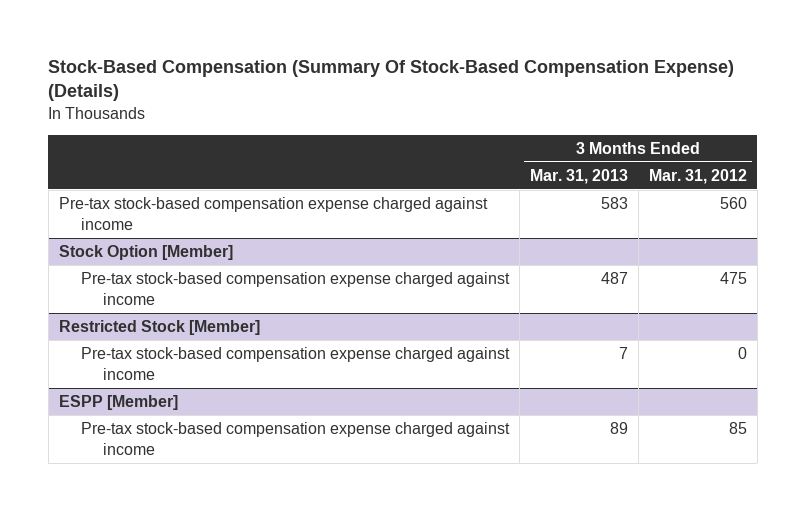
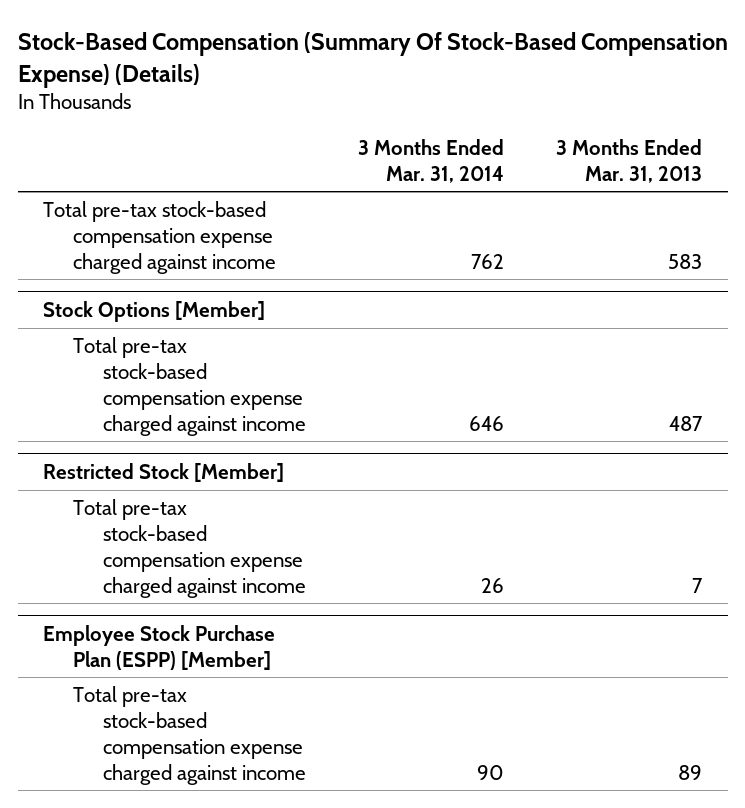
[648,168,747,184] Mar. 31, 2012 -> none
none -> [358,138,505,183] 3 Months Ended Mar. 31, 2014
[58,197,488,230] Pre-tax stock-based compensation expense charged against income -> [43,201,277,274] Total pre-tax stock-based compensation expense charged against income
[58,245,233,261] Stock Option [Member] -> [43,300,266,322] Stock Options [Member]
[80,272,510,305] Pre-tax stock-based compensation expense charged against income -> [73,337,307,436] Total pre-tax stock-based compensation expense charged against income
[58,395,178,411] ESPP [Member] -> none
[80,347,510,380] Pre-tax stock-based compensation expense charged against income -> [73,499,307,598] Total pre-tax stock-based compensation expense charged against income
none -> [43,624,276,670] Employee Stock Purchase Plan (ESPP) [Member]
[80,422,510,455] Pre-tax stock-based compensation expense charged against income -> [73,686,307,785] Total pre-tax stock-based compensation expense charged against income

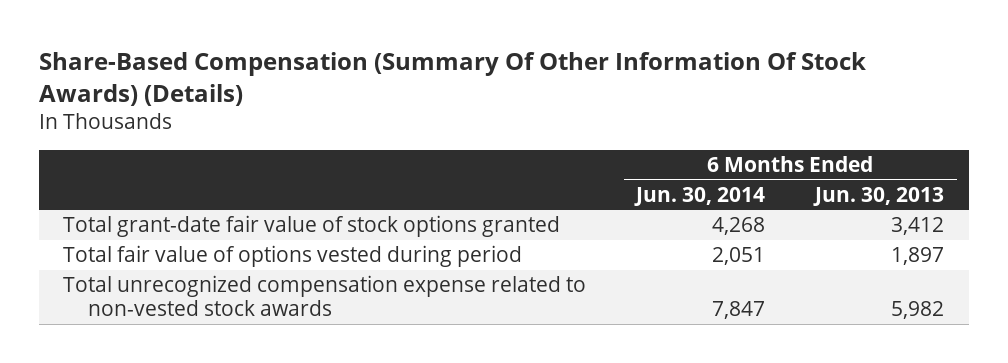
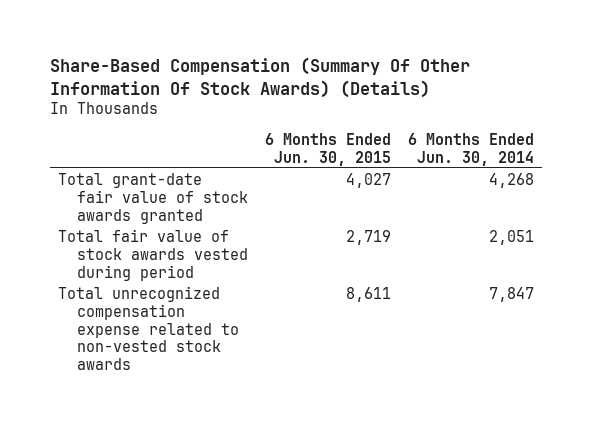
[813,186,945,206] Jun. 30, 2013 -> none
none -> [264,132,391,166] 6 Months Ended Jun. 30, 2015
[63,215,561,238] Total grant-date fair value of stock options granted -> [58,172,248,224] Total grant-date fair value of stock awards granted
[63,245,523,268] Total fair value of options vested during period -> [58,228,248,281] Total fair value of stock awards vested during period

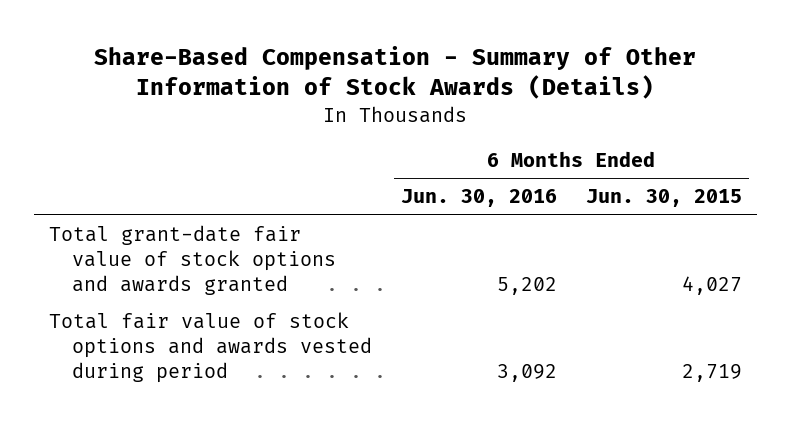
[49,57,470,98] Share-Based Compensation (Summary Of Other Information Of Stock Awards) (Details) -> [94,45,697,100] Share-Based Compensation - Summary of Other Information of Stock Awards (Details)
[407,132,534,166] 6 Months Ended Jun. 30, 2014 -> none
none -> [400,189,557,208] Jun. 30, 2016
[58,285,239,371] Total unrecognized compensation expense related to non-vested stock awards -> none
[58,172,248,224] Total grant-date fair value of stock awards granted -> [48,225,336,296] Total grant-date fair value of stock options and awards granted
[58,228,248,281] Total fair value of stock awards vested during period -> [48,312,372,384] Total fair value of stock options and awards vested during period

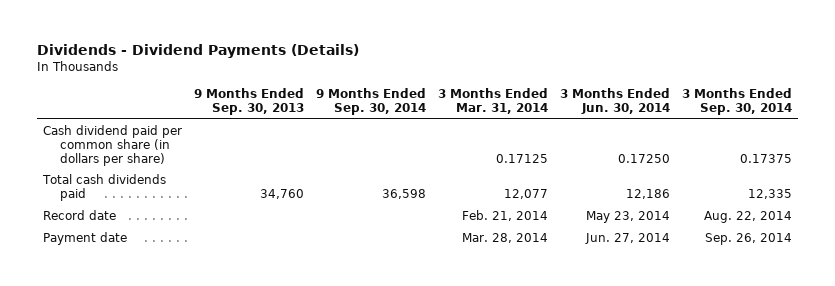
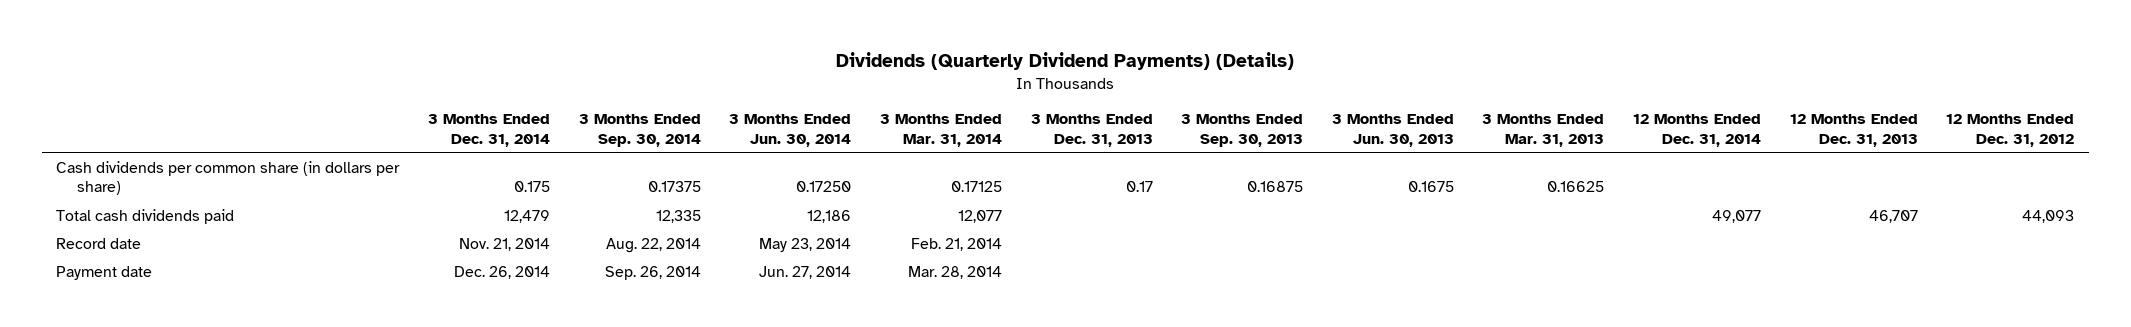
[36,44,359,59] Dividends - Dividend Payments (Details) -> [836,52,1295,71] Dividends (Quarterly Dividend Payments) (Details)
[193,88,304,115] 9 Months Ended Sep. 30, 2013 -> none
[315,88,426,115] 9 Months Ended Sep. 30, 2014 -> none
none -> [428,114,551,147] 3 Months Ended Dec. 31, 2014
none -> [1030,114,1153,147] 3 Months Ended Dec. 31, 2013
none -> [1181,114,1304,147] 3 Months Ended Sep. 30, 2013
none -> [1331,114,1454,147] 3 Months Ended Jun. 30, 2013
none -> [1482,114,1605,147] 3 Months Ended Mar. 31, 2013
none -> [1632,114,1761,147] 12 Months Ended Dec. 31, 2014
none -> [1789,114,1918,147] 12 Months Ended Dec. 31, 2013
none -> [1946,114,2075,147] 12 Months Ended Dec. 31, 2012
[42,125,182,166] Cash dividend paid per common share (in dollars per share) -> [56,160,401,196] Cash dividends per common share (in dollars per share)

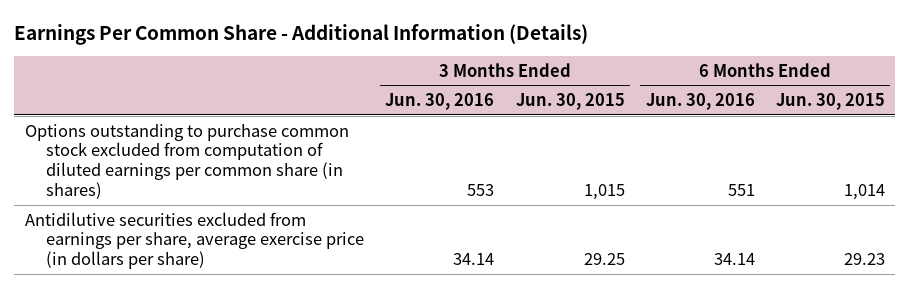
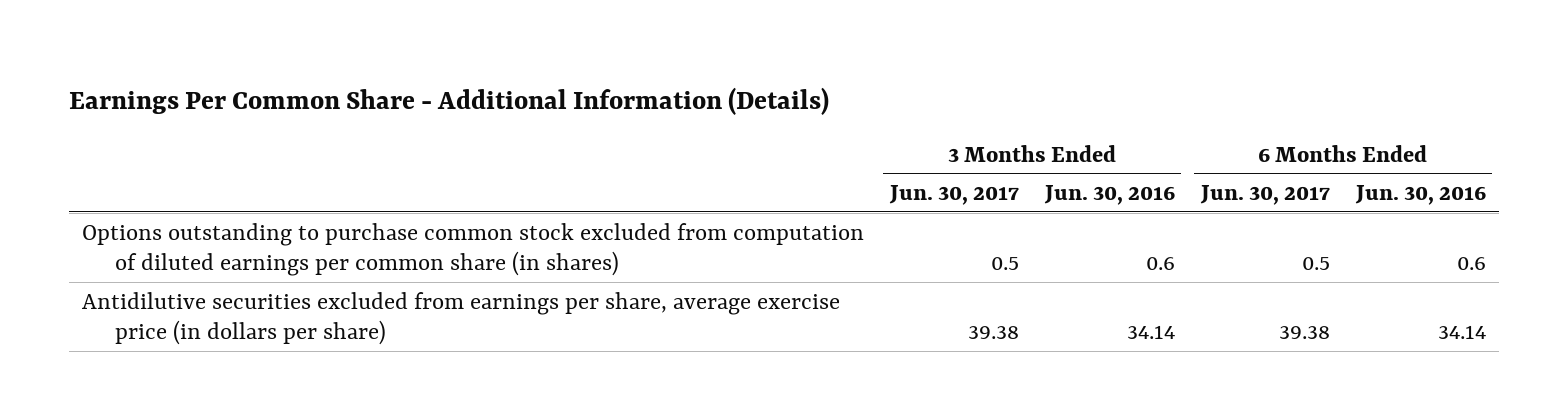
[515,93,625,111] Jun. 30, 2015 -> none
[775,93,885,111] Jun. 30, 2015 -> none
none -> [888,185,1019,206] Jun. 30, 2017
none -> [1199,185,1330,206] Jun. 30, 2017
[467,183,495,196] 553 -> [1145,256,1175,270] 0.6
[727,183,755,196] 551 -> [1456,256,1486,270] 0.6

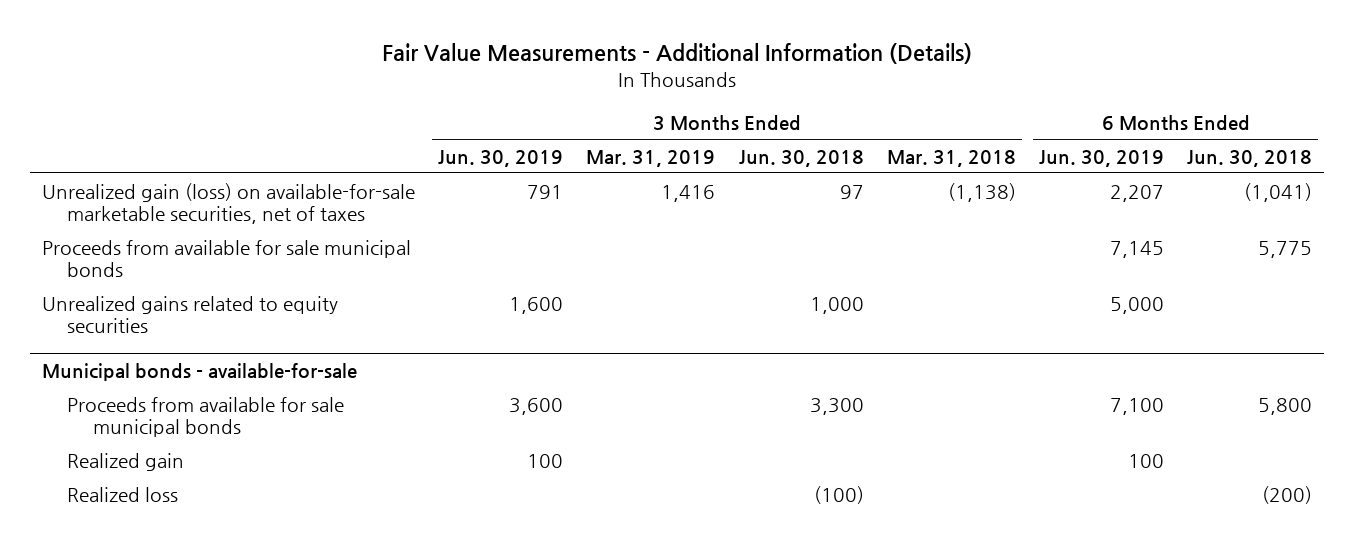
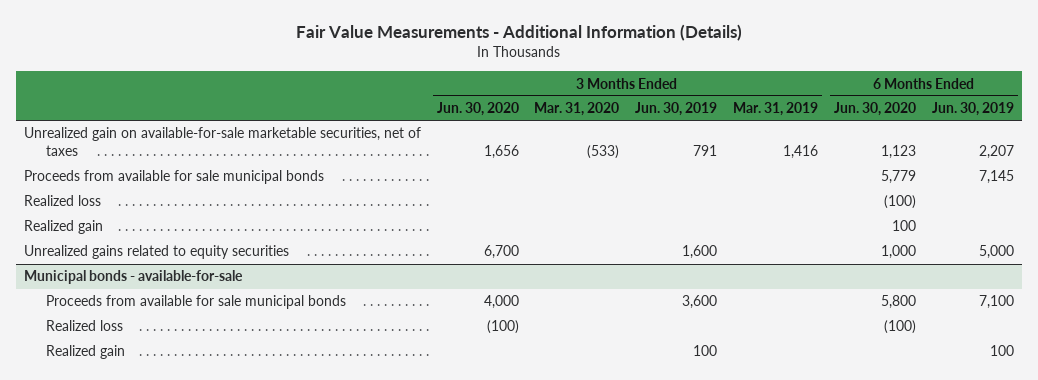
[738,149,864,167] Jun. 30, 2018 -> none
[886,149,1016,167] Mar. 31, 2018 -> none
[1187,149,1313,167] Jun. 30, 2018 -> none
none -> [436,102,519,117] Jun. 30, 2020
none -> [534,102,620,117] Mar. 31, 2020
none -> [834,102,917,117] Jun. 30, 2020
[41,182,415,224] Unrealized gain (loss) on available-for-sale marketable securities, net of taxes -> [23,127,421,157] Unrealized gain on available-for-sale marketable securities, net of taxes
none -> [23,195,101,207] Realized loss
none -> [23,220,103,235] Realized gain
[67,452,185,471] Realized gain -> [46,345,126,360] Realized gain

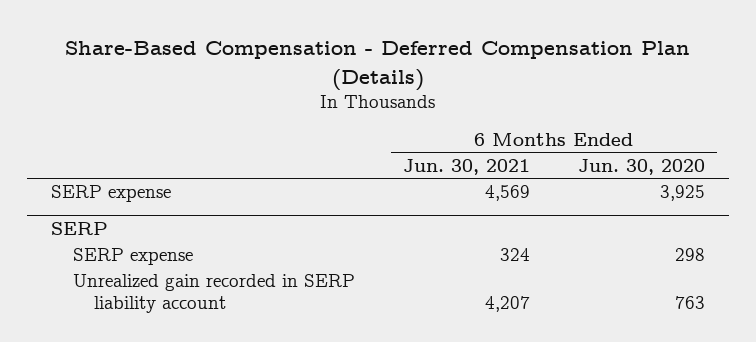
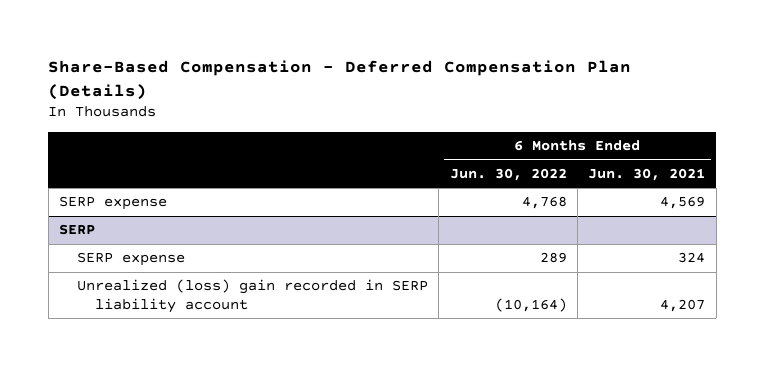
[577,158,705,175] Jun. 30, 2020 -> none
none -> [449,167,567,181] Jun. 30, 2022
[72,274,355,313] Unrealized gain recorded in SERP liability account -> [77,279,429,313] Unrealized (loss) gain recorded in SERP liability account

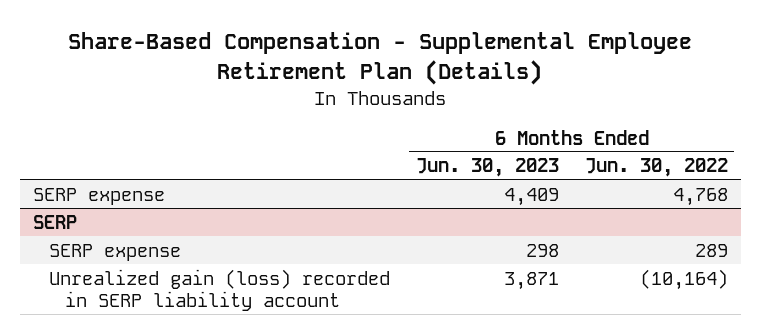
[48,59,632,100] Share-Based Compensation - Deferred Compensation Plan (Details) -> [68,32,693,86] Share-Based Compensation - Supplemental Employee Retirement Plan (Details)
[588,167,706,181] Jun. 30, 2021 -> none
none -> [415,158,559,178] Jun. 30, 2023
[77,279,429,313] Unrealized (loss) gain recorded in SERP liability account -> [48,268,390,312] Unrealized gain (loss) recorded in SERP liability account

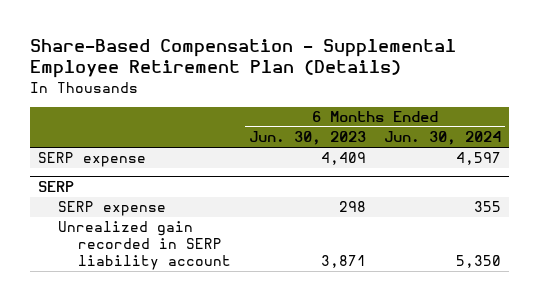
[584,158,728,178] Jun. 30, 2022 -> none
none -> [383,131,501,146] Jun. 30, 2024
[48,268,390,312] Unrealized gain (loss) recorded in SERP liability account -> [58,221,232,270] Unrealized gain recorded in SERP liability account

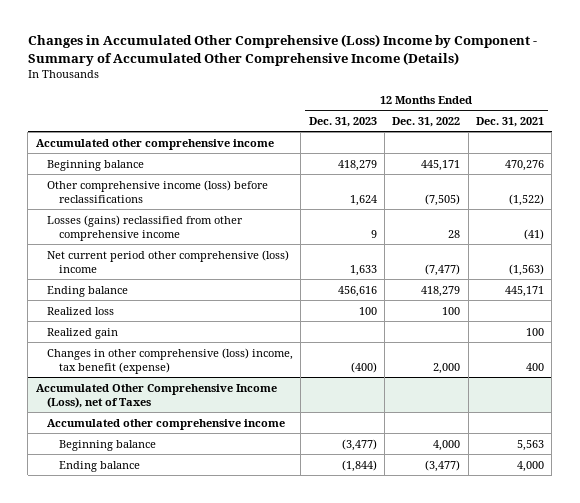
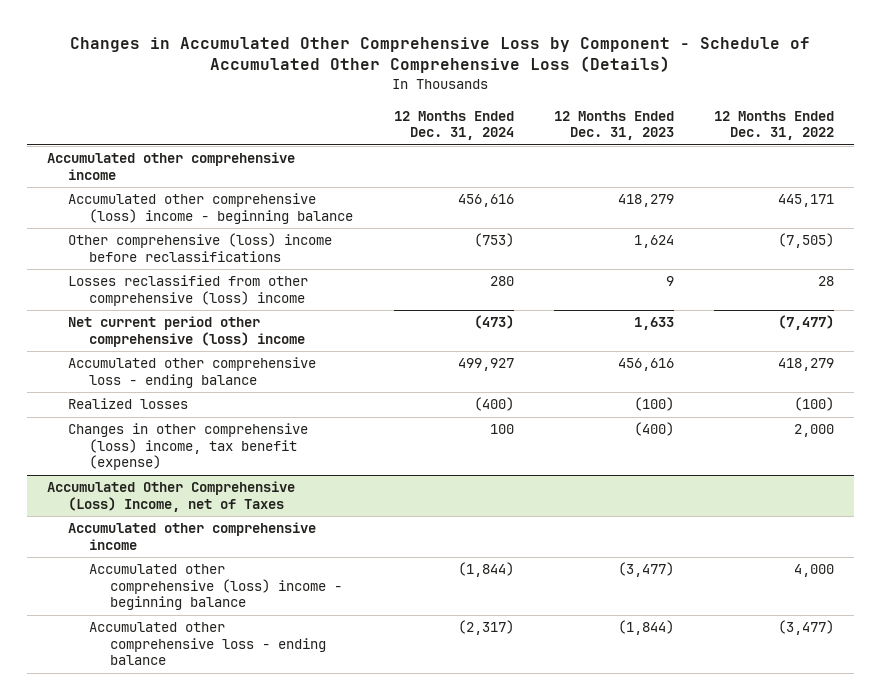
[27,34,537,66] Changes in Accumulated Other Comprehensive (Loss) Income by Component - Summary of Accumulated Other Comprehensive Income (Details) -> [70,36,811,74] Changes in Accumulated Other Comprehensive Loss by Component - Schedule of Accumulated Other Comprehensive Loss (Details)
[475,116,544,127] Dec. 31, 2021 -> none
none -> [393,111,514,141] 12 Months Ended Dec. 31, 2024
[47,159,145,171] Beginning balance -> [68,193,354,224] Accumulated other comprehensive (loss) income - beginning balance
[47,179,269,203] Other comprehensive income (loss) before reclassifications -> [68,233,333,262] Other comprehensive (loss) income before reclassifications
[47,214,244,241] Losses (gains) reclassified from other comprehensive income -> [68,275,309,306] Losses reclassified from other comprehensive (loss) income
[47,327,119,339] Realized gain -> none
[47,285,129,297] Ending balance -> [68,357,317,388] Accumulated other comprehensive loss - ending balance
[47,306,115,315] Realized loss -> [68,398,189,410] Realized losses
[358,306,377,315] 100 -> [633,397,674,412] (100)
[442,306,461,315] 100 -> [794,397,835,412] (100)
[35,383,277,408] Accumulated Other Comprehensive Income (Loss), net of Taxes -> [46,481,295,512] Accumulated Other Comprehensive (Loss) Income, net of Taxes
[58,439,156,451] Beginning balance -> [89,564,343,611] Accumulated other comprehensive (loss) income - beginning balance
[58,460,140,472] Ending balance -> [89,622,327,666] Accumulated other comprehensive loss - ending balance

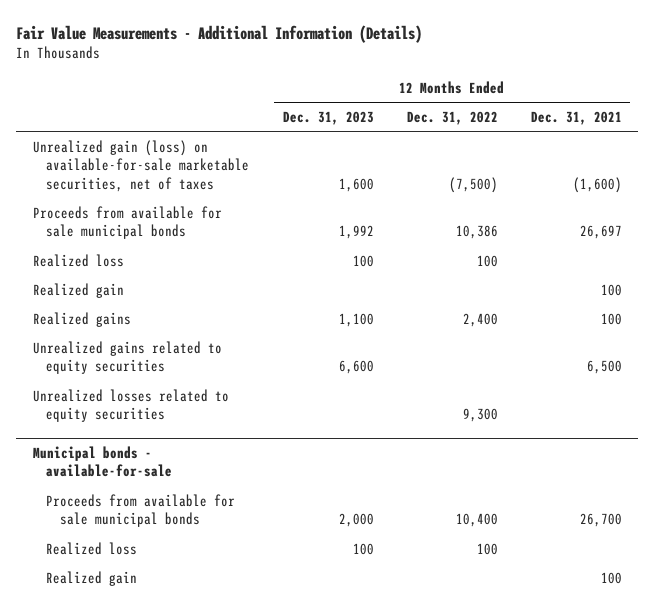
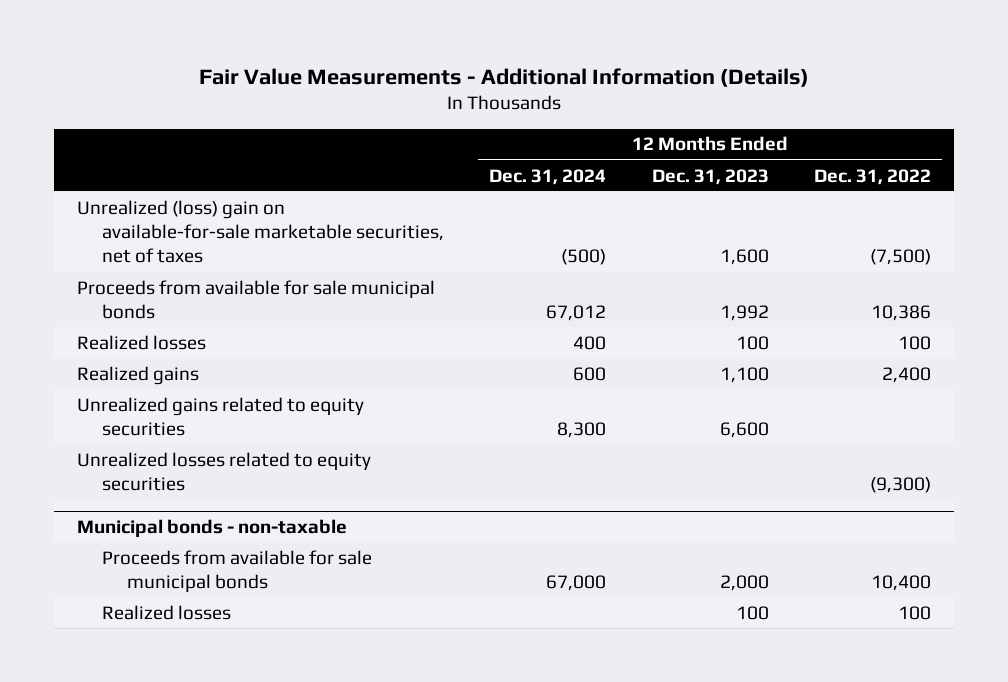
[530,110,622,125] Dec. 31, 2021 -> none
none -> [489,168,607,185] Dec. 31, 2024
[33,139,250,192] Unrealized gain (loss) on available-for-sale marketable securities, net of taxes -> [76,199,444,264] Unrealized (loss) gain on available-for-sale marketable securities, net of taxes
[33,282,125,298] Realized gain -> none
[33,253,125,267] Realized loss -> [76,334,206,350] Realized losses
[462,408,498,423] 9,300 -> [870,477,932,494] (9,300)
[33,445,173,478] Municipal bonds - available-for-sale -> [76,518,347,537] Municipal bonds - non-taxable
[46,570,138,586] Realized gain -> none
[46,541,138,555] Realized loss -> [101,604,231,620] Realized losses

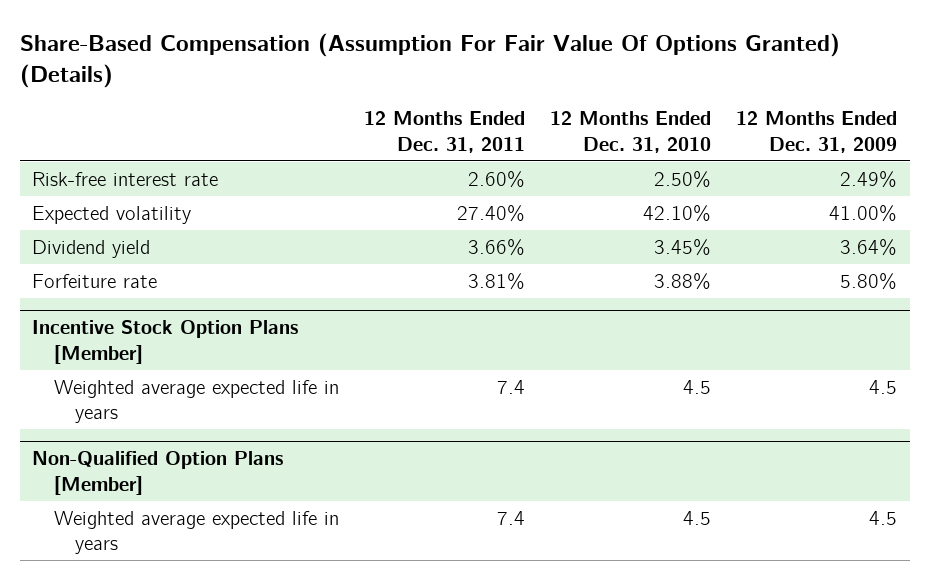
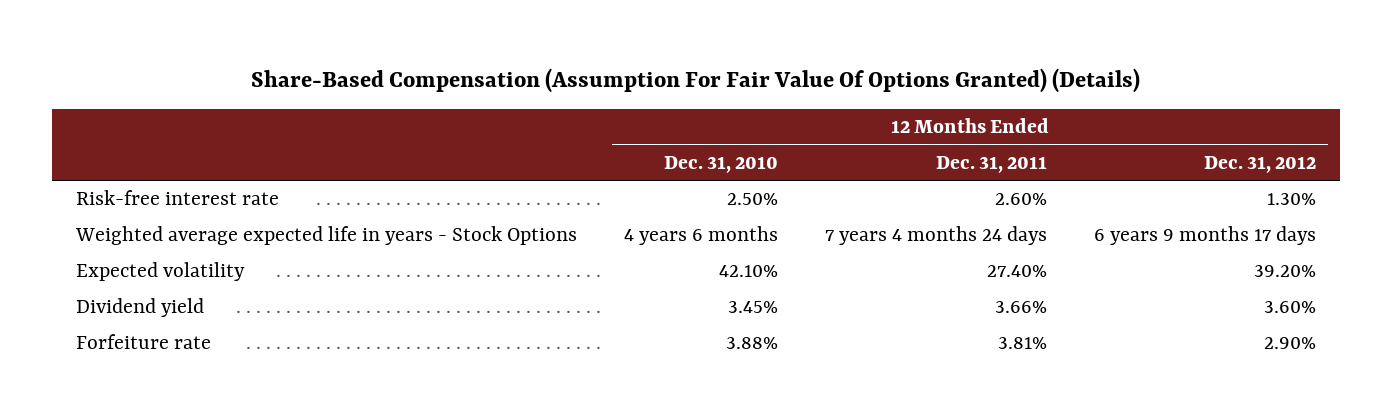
[736,111,898,153] 12 Months Ended Dec. 31, 2009 -> none
none -> [1204,156,1317,174] Dec. 31, 2012
none -> [74,226,577,246] Weighted average expected life in years - Stock Options
[32,320,299,364] Incentive Stock Option Plans [Member] -> none
[53,379,339,424] Weighted average expected life in years -> none
[32,451,284,495] Non-Qualified Option Plans [Member] -> none
[53,510,339,555] Weighted average expected life in years -> none

